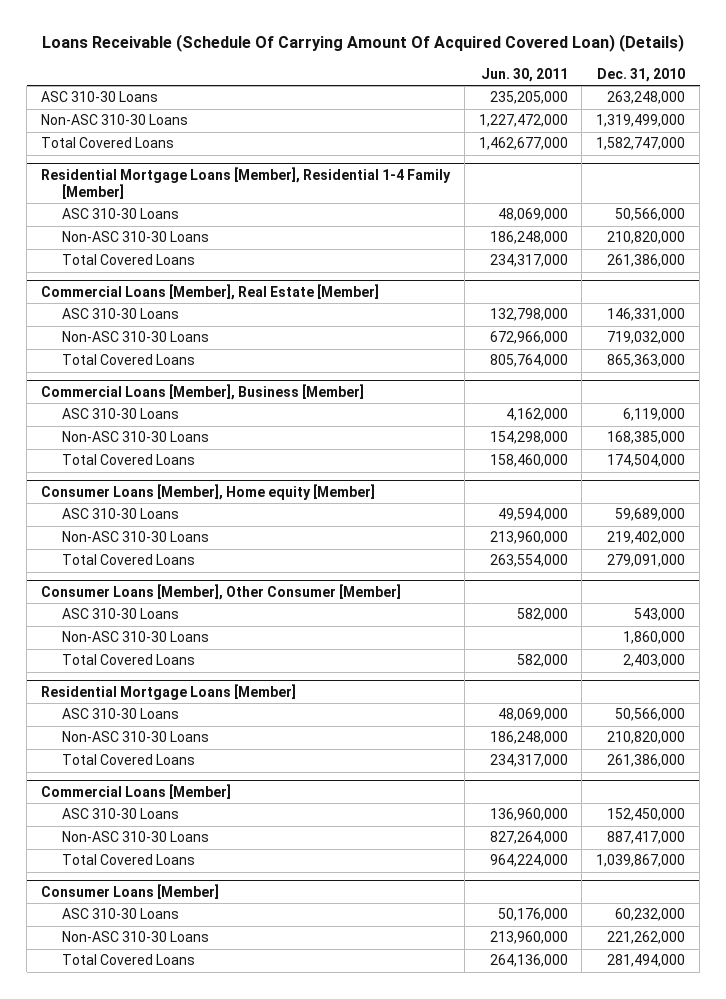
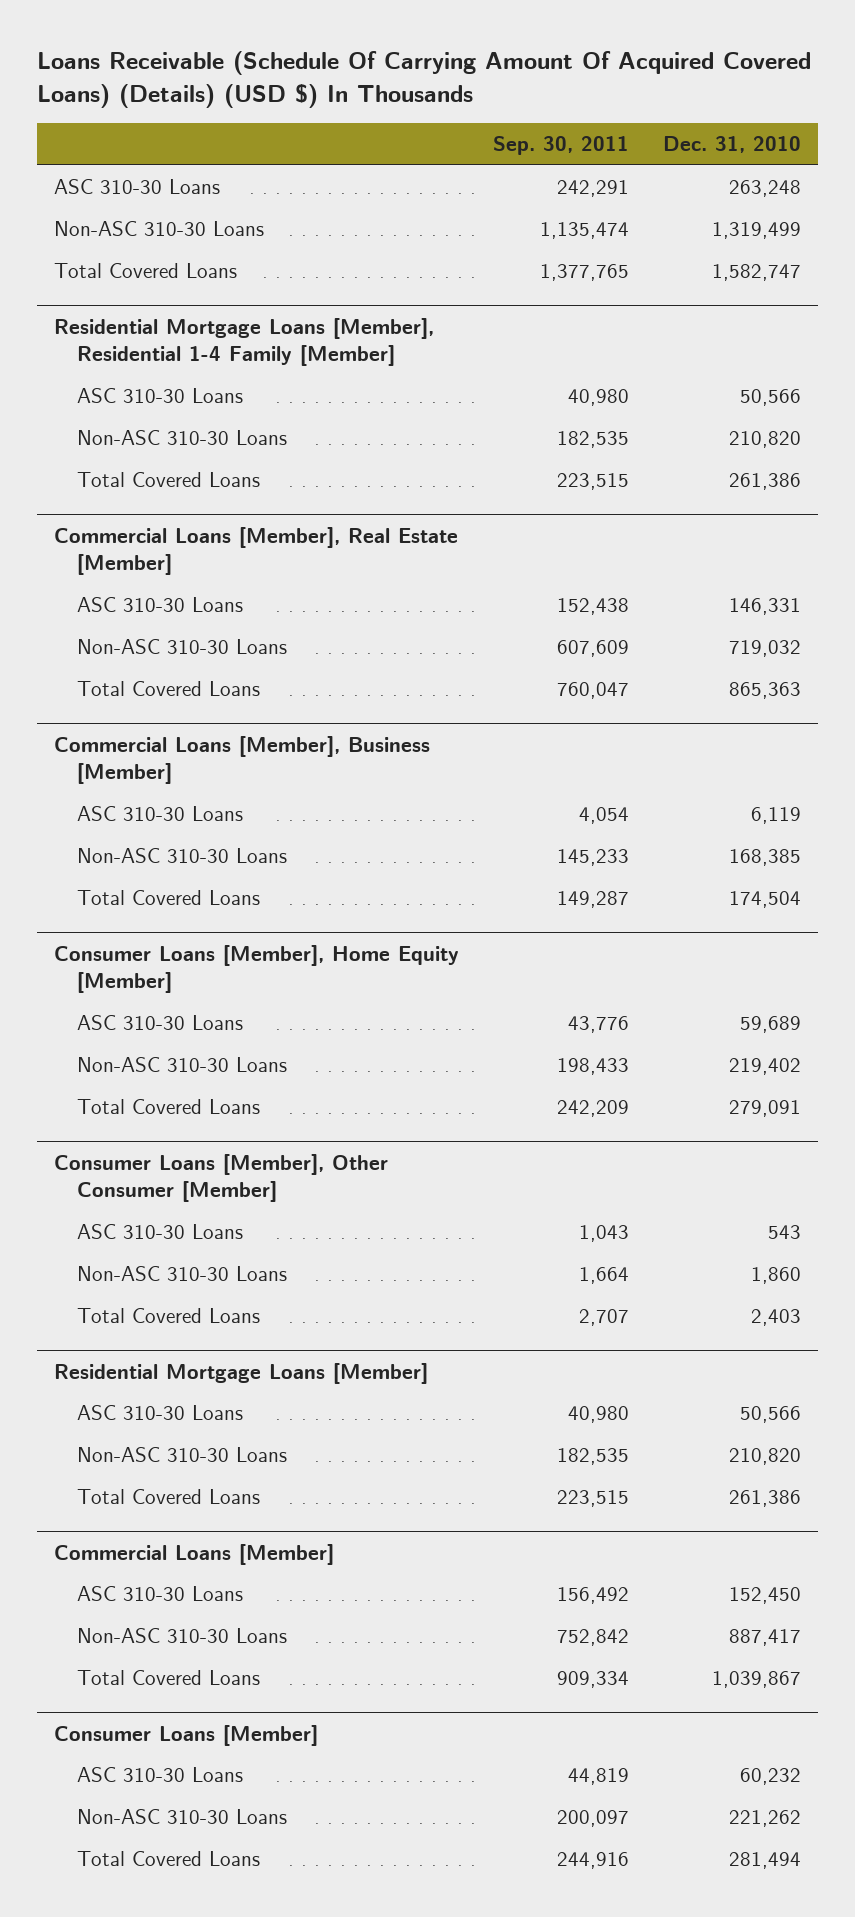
[42,34,685,53] Loans Receivable (Schedule Of Carrying Amount Of Acquired Covered Loan) (Details) -> [36,51,811,108] Loans Receivable (Schedule Of Carrying Amount Of Acquired Covered Loans) (Details) (USD $) In Thousands
[480,67,568,82] Jun. 30, 2011 -> none
none -> [492,136,629,156] Sep. 30, 2011
[607,91,686,105] 263,248,000 -> [728,180,801,198] 263,248
[596,114,686,128] 1,319,499,000 -> [711,222,801,240] 1,319,499
[596,137,686,151] 1,582,747,000 -> [711,264,801,282] 1,582,747
[615,208,686,222] 50,566,000 -> [739,389,801,407] 50,566
[607,231,686,245] 210,820,000 -> [728,431,801,449] 210,820
[607,254,686,268] 261,386,000 -> [728,473,801,491] 261,386
[607,308,686,322] 146,331,000 -> [728,598,801,616] 146,331
[607,331,686,345] 719,032,000 -> [728,640,801,658] 719,032
[607,354,686,368] 865,363,000 -> [728,682,801,700] 865,363
[623,408,686,422] 6,119,000 -> [750,807,801,825] 6,119
[607,431,686,445] 168,385,000 -> [728,849,801,867] 168,385
[607,454,686,468] 174,504,000 -> [728,891,801,909] 174,504
[40,483,375,500] Consumer Loans [Member], Home equity [Member] -> [53,944,459,994] Consumer Loans [Member], Home Equity [Member]
[615,508,686,522] 59,689,000 -> [739,1016,801,1034] 59,689
[607,531,686,545] 219,402,000 -> [728,1058,801,1076] 219,402
[607,554,686,568] 279,091,000 -> [728,1100,801,1118] 279,091
[634,608,686,622] 543,000 -> [767,1225,801,1240] 543
[623,631,686,645] 1,860,000 -> [750,1267,801,1285] 1,860
[623,654,686,668] 2,403,000 -> [750,1309,801,1327] 2,403
[615,708,686,722] 50,566,000 -> [739,1406,801,1424] 50,566
[607,731,686,745] 210,820,000 -> [728,1448,801,1466] 210,820
[607,754,686,768] 261,386,000 -> [728,1490,801,1508] 261,386
[607,808,686,822] 152,450,000 -> [728,1587,801,1605] 152,450
[607,831,686,845] 887,417,000 -> [728,1629,801,1647] 887,417
[596,854,686,868] 1,039,867,000 -> [711,1671,801,1689] 1,039,867
[615,908,686,922] 60,232,000 -> [739,1768,801,1786] 60,232
[607,931,686,945] 221,262,000 -> [728,1810,801,1828] 221,262
[607,954,686,968] 281,494,000 -> [728,1852,801,1870] 281,494

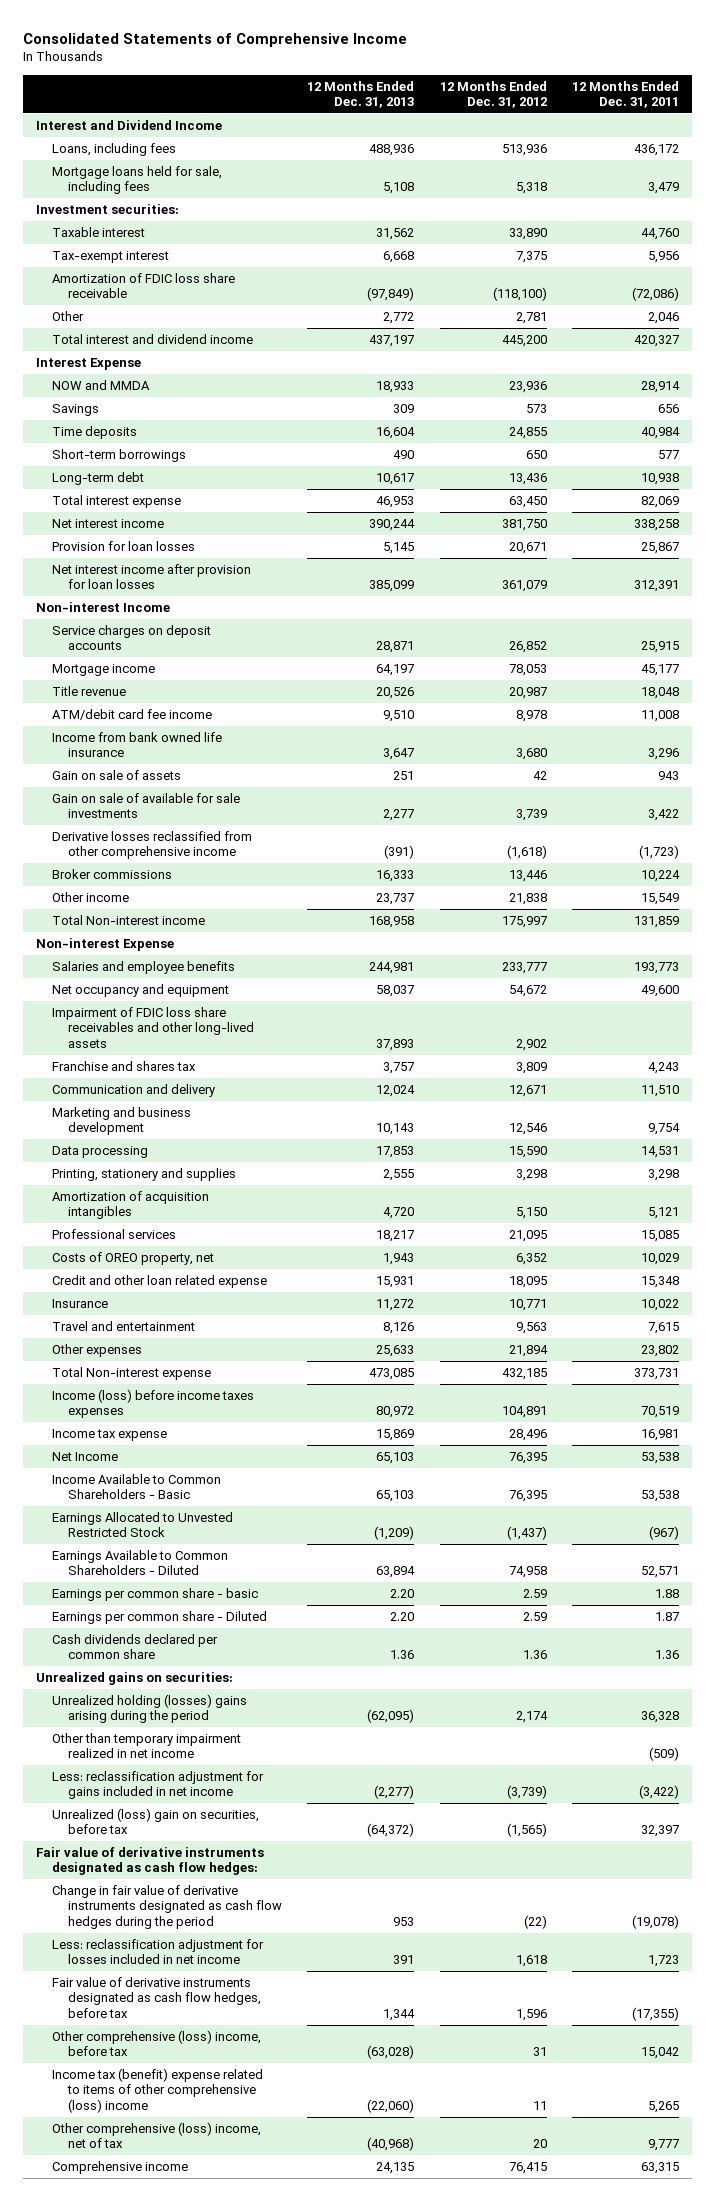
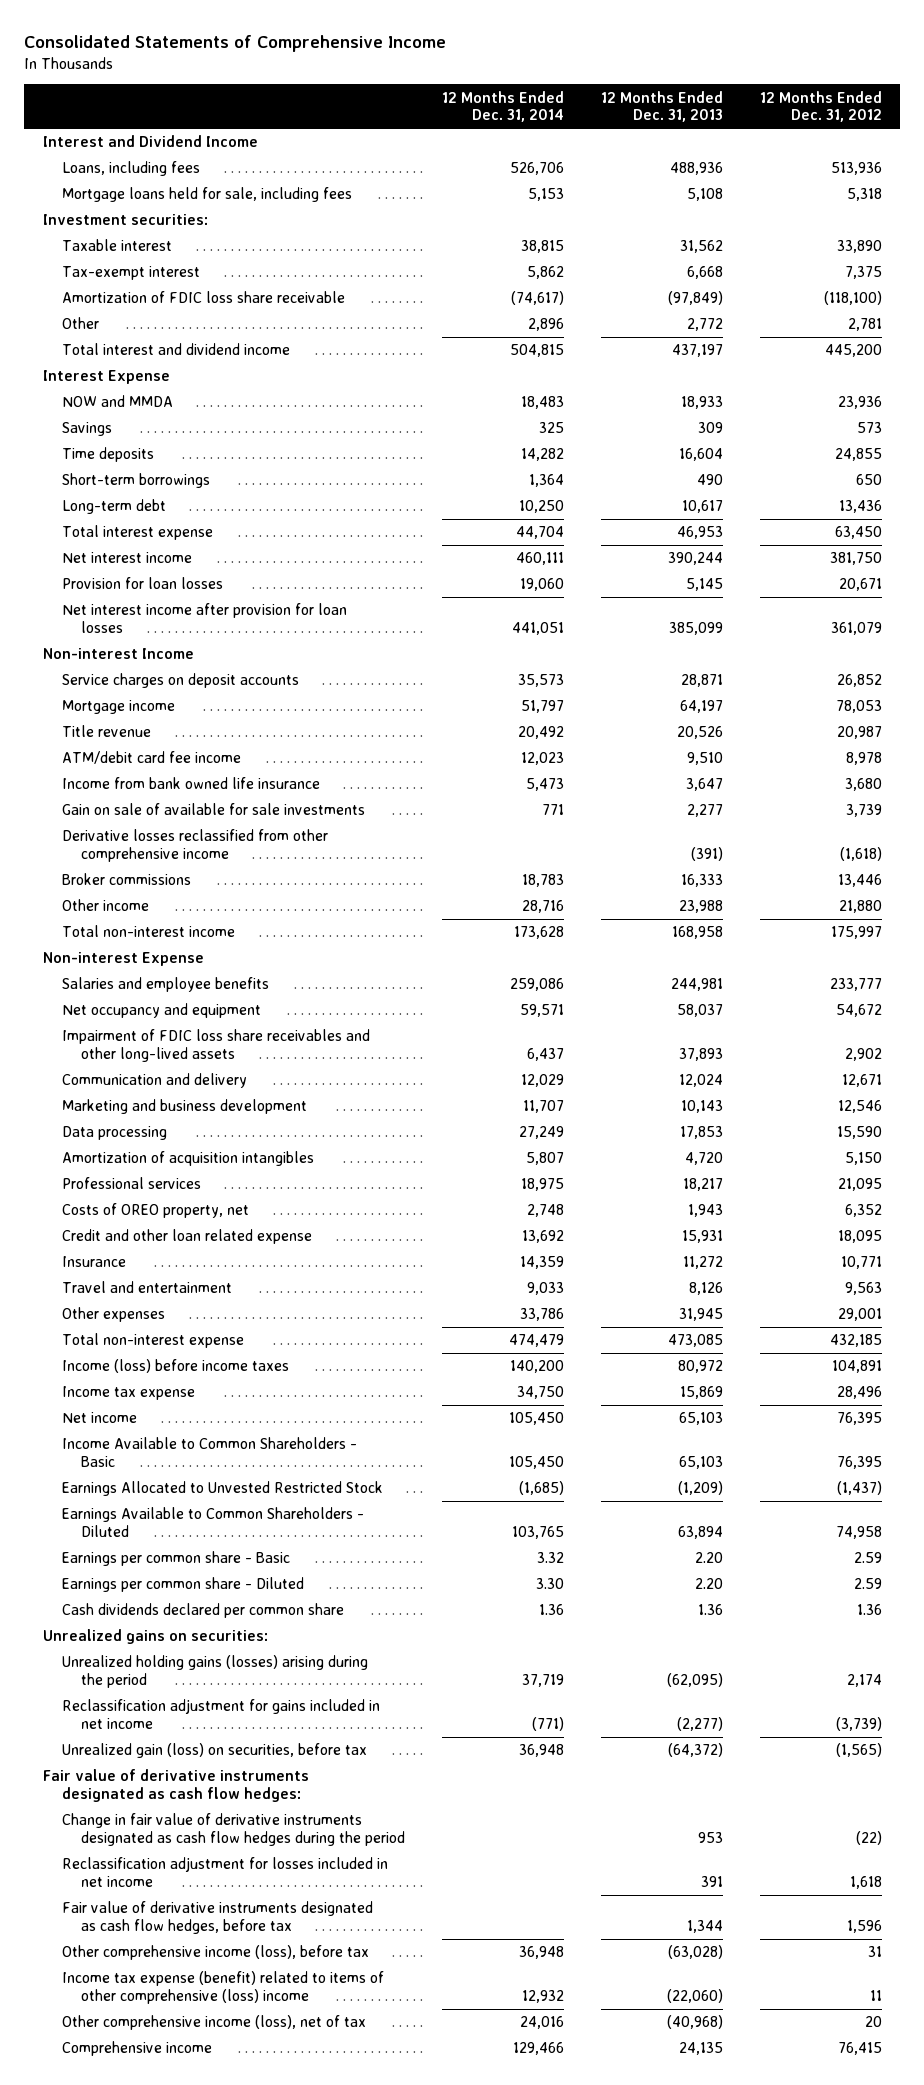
[572,80,680,109] 12 Months Ended Dec. 31, 2011 -> none
none -> [441,90,564,123] 12 Months Ended Dec. 31, 2014
[51,770,181,781] Gain on sale of assets -> none
[376,893,415,906] 23,737 -> [678,900,723,914] 23,988
[508,893,547,906] 21,838 -> [838,900,882,914] 21,880
[51,915,205,926] Total Non-interest income -> [61,925,235,938] Total non-interest income
[51,1061,196,1072] Franchise and shares tax -> none
[51,1168,236,1182] Printing, stationery and supplies -> none
[376,1345,415,1358] 25,633 -> [678,1308,723,1322] 31,945
[508,1345,548,1358] 21,894 -> [837,1308,882,1322] 29,001
[51,1367,211,1381] Total Non-interest expense -> [61,1333,244,1349] Total non-interest expense
[51,1389,254,1419] Income (loss) before income taxes expenses -> [61,1359,289,1374] Income (loss) before income taxes
[51,1452,118,1462] Net Income -> [61,1412,137,1424] Net income
[51,1588,258,1602] Earnings per common share - basic -> [61,1551,290,1567] Earnings per common share - Basic
[51,1733,241,1759] Other than temporary impairment realized in net income -> none
[51,1694,247,1724] Unrealized holding (losses) gains arising during the period -> [61,1655,368,1689] Unrealized holding gains (losses) arising during the period
[51,1771,264,1800] Less: reclassification adjustment for gains included in net income -> [61,1699,380,1730] Reclassification adjustment for gains included in net income
[51,1808,259,1835] Unrealized (loss) gain on securities, before tax -> [61,1743,367,1759] Unrealized gain (loss) on securities, before tax
[51,1939,264,1965] Less: reclassification adjustment for losses included in net income -> [61,1857,388,1888] Reclassification adjustment for losses included in net income
[51,2030,261,2057] Other comprehensive (loss) income, before tax -> [61,1945,369,1961] Other comprehensive income (loss), before tax
[51,2068,263,2113] Income tax (benefit) expense related to items of other comprehensive (loss) income -> [61,1971,384,2005] Income tax expense (benefit) related to items of other comprehensive (loss) income
[51,2122,261,2149] Other comprehensive (loss) income, net of tax -> [61,2015,366,2031] Other comprehensive income (loss), net of tax

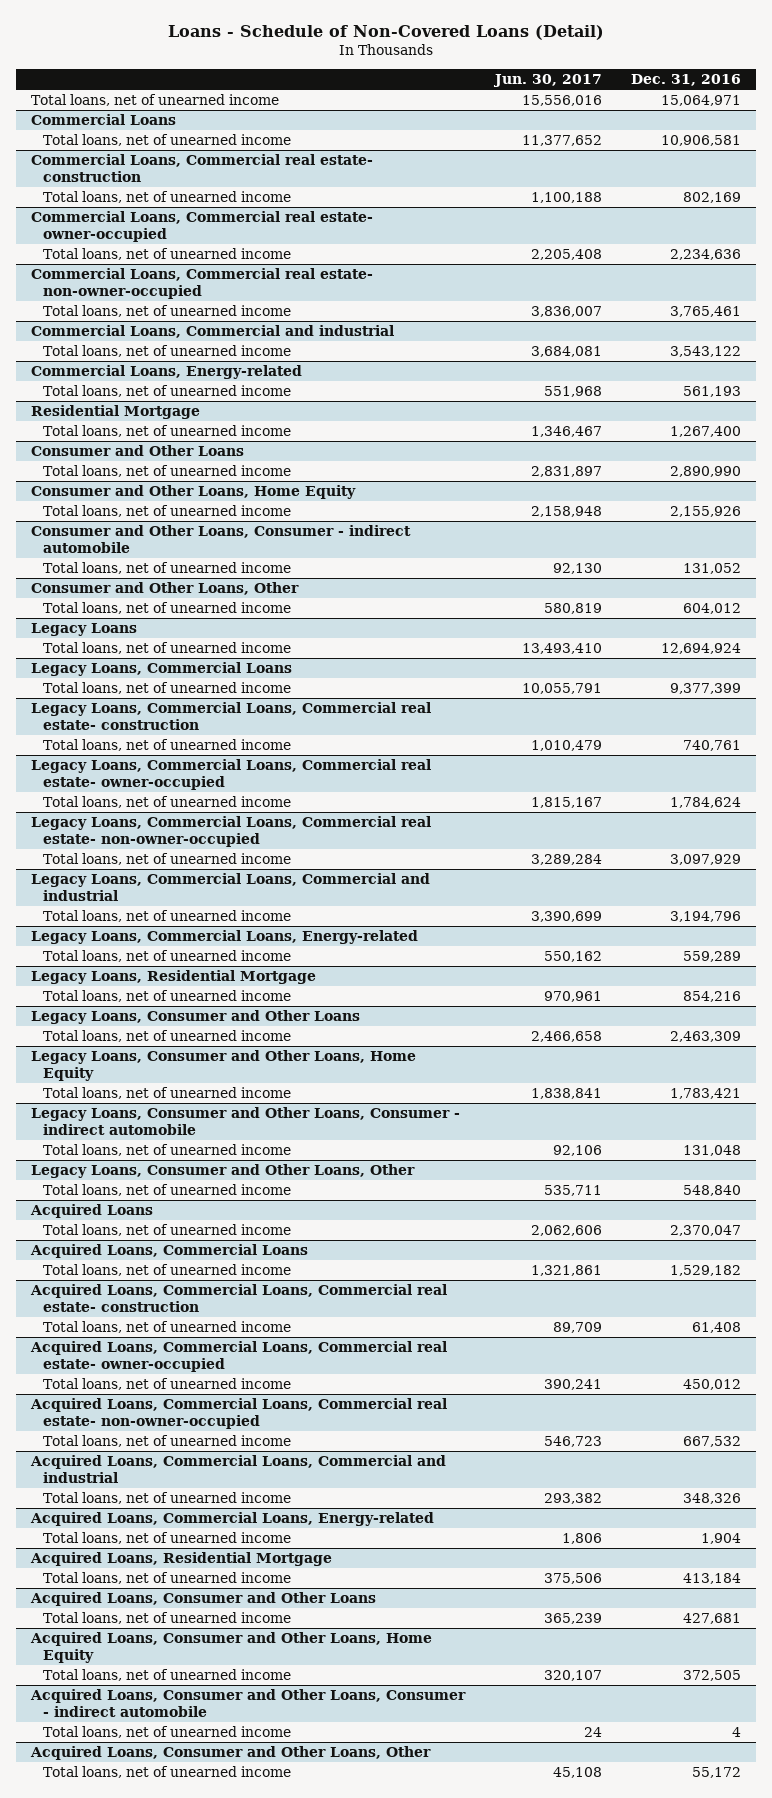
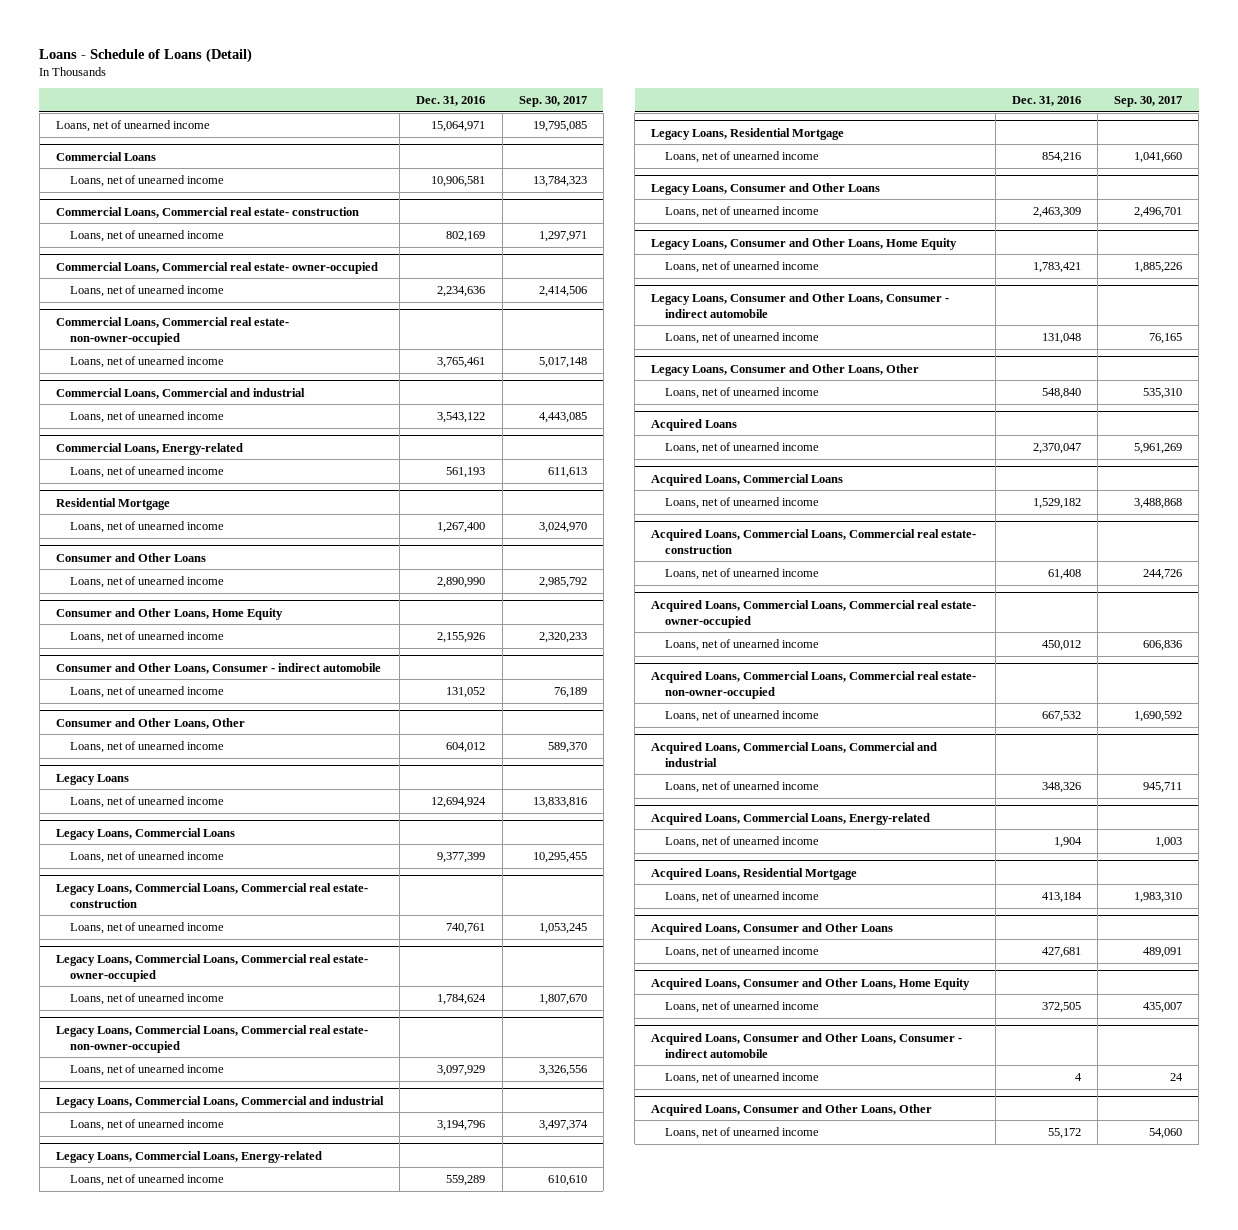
[168,25,605,41] Loans - Schedule of Non-Covered Loans (Detail) -> [39,47,253,63] Loans - Schedule of Loans (Detail)
[492,73,602,87] Jun. 30, 2017 -> none
none -> [518,95,587,107] Sep. 30, 2017
[31,94,280,107] Total loans, net of unearned income -> [55,119,210,132] Loans, net of unearned income
[42,134,291,147] Total loans, net of unearned income -> [69,174,224,187] Loans, net of unearned income
[42,191,291,204] Total loans, net of unearned income -> [69,229,224,242] Loans, net of unearned income
[42,248,291,261] Total loans, net of unearned income -> [69,284,224,297] Loans, net of unearned income
[42,305,291,318] Total loans, net of unearned income -> [69,355,224,368] Loans, net of unearned income
[42,345,291,358] Total loans, net of unearned income -> [69,410,224,423] Loans, net of unearned income
[42,385,291,398] Total loans, net of unearned income -> [69,465,224,478] Loans, net of unearned income
[42,425,291,438] Total loans, net of unearned income -> [69,520,224,533] Loans, net of unearned income
[42,465,291,478] Total loans, net of unearned income -> [69,575,224,588] Loans, net of unearned income
[42,505,291,518] Total loans, net of unearned income -> [69,630,224,643] Loans, net of unearned income
[42,562,291,575] Total loans, net of unearned income -> [69,685,224,698] Loans, net of unearned income
[42,602,291,615] Total loans, net of unearned income -> [69,740,224,753] Loans, net of unearned income
[42,642,291,655] Total loans, net of unearned income -> [69,795,224,808] Loans, net of unearned income
[42,682,291,695] Total loans, net of unearned income -> [69,850,224,863] Loans, net of unearned income
[42,739,291,752] Total loans, net of unearned income -> [69,921,224,934] Loans, net of unearned income
[42,796,291,809] Total loans, net of unearned income -> [69,992,224,1005] Loans, net of unearned income
[42,853,291,866] Total loans, net of unearned income -> [69,1063,224,1076] Loans, net of unearned income
[42,910,291,923] Total loans, net of unearned income -> [69,1118,224,1131] Loans, net of unearned income
[42,950,291,963] Total loans, net of unearned income -> [69,1173,224,1186] Loans, net of unearned income
[42,990,291,1003] Total loans, net of unearned income -> [665,150,820,163] Loans, net of unearned income
[42,1030,291,1043] Total loans, net of unearned income -> [665,205,820,218] Loans, net of unearned income
[42,1087,291,1100] Total loans, net of unearned income -> [665,260,820,273] Loans, net of unearned income
[42,1144,291,1157] Total loans, net of unearned income -> [665,331,820,344] Loans, net of unearned income
[42,1184,291,1197] Total loans, net of unearned income -> [665,386,820,399] Loans, net of unearned income
[42,1224,291,1237] Total loans, net of unearned income -> [665,441,820,454] Loans, net of unearned income
[42,1264,291,1277] Total loans, net of unearned income -> [665,496,820,509] Loans, net of unearned income
[42,1321,291,1334] Total loans, net of unearned income -> [665,567,820,580] Loans, net of unearned income
[42,1378,291,1391] Total loans, net of unearned income -> [665,638,820,651] Loans, net of unearned income
[42,1435,291,1448] Total loans, net of unearned income -> [665,709,820,722] Loans, net of unearned income
[42,1492,291,1505] Total loans, net of unearned income -> [665,780,820,793] Loans, net of unearned income
[42,1532,291,1545] Total loans, net of unearned income -> [665,835,820,848] Loans, net of unearned income
[42,1572,291,1585] Total loans, net of unearned income -> [665,890,820,903] Loans, net of unearned income
[42,1612,291,1625] Total loans, net of unearned income -> [665,945,820,958] Loans, net of unearned income
[42,1669,291,1682] Total loans, net of unearned income -> [665,1000,820,1013] Loans, net of unearned income
[42,1726,291,1739] Total loans, net of unearned income -> [665,1071,820,1084] Loans, net of unearned income
[42,1766,291,1779] Total loans, net of unearned income -> [665,1126,820,1139] Loans, net of unearned income

